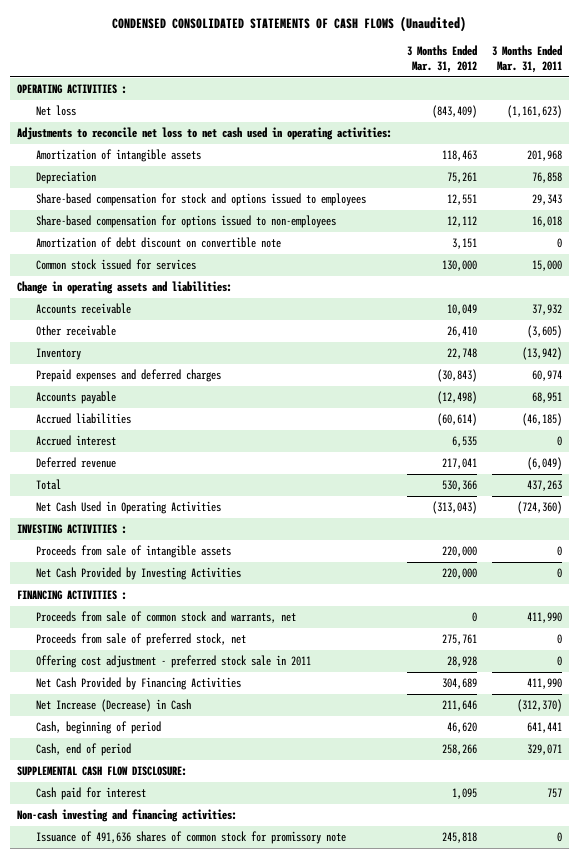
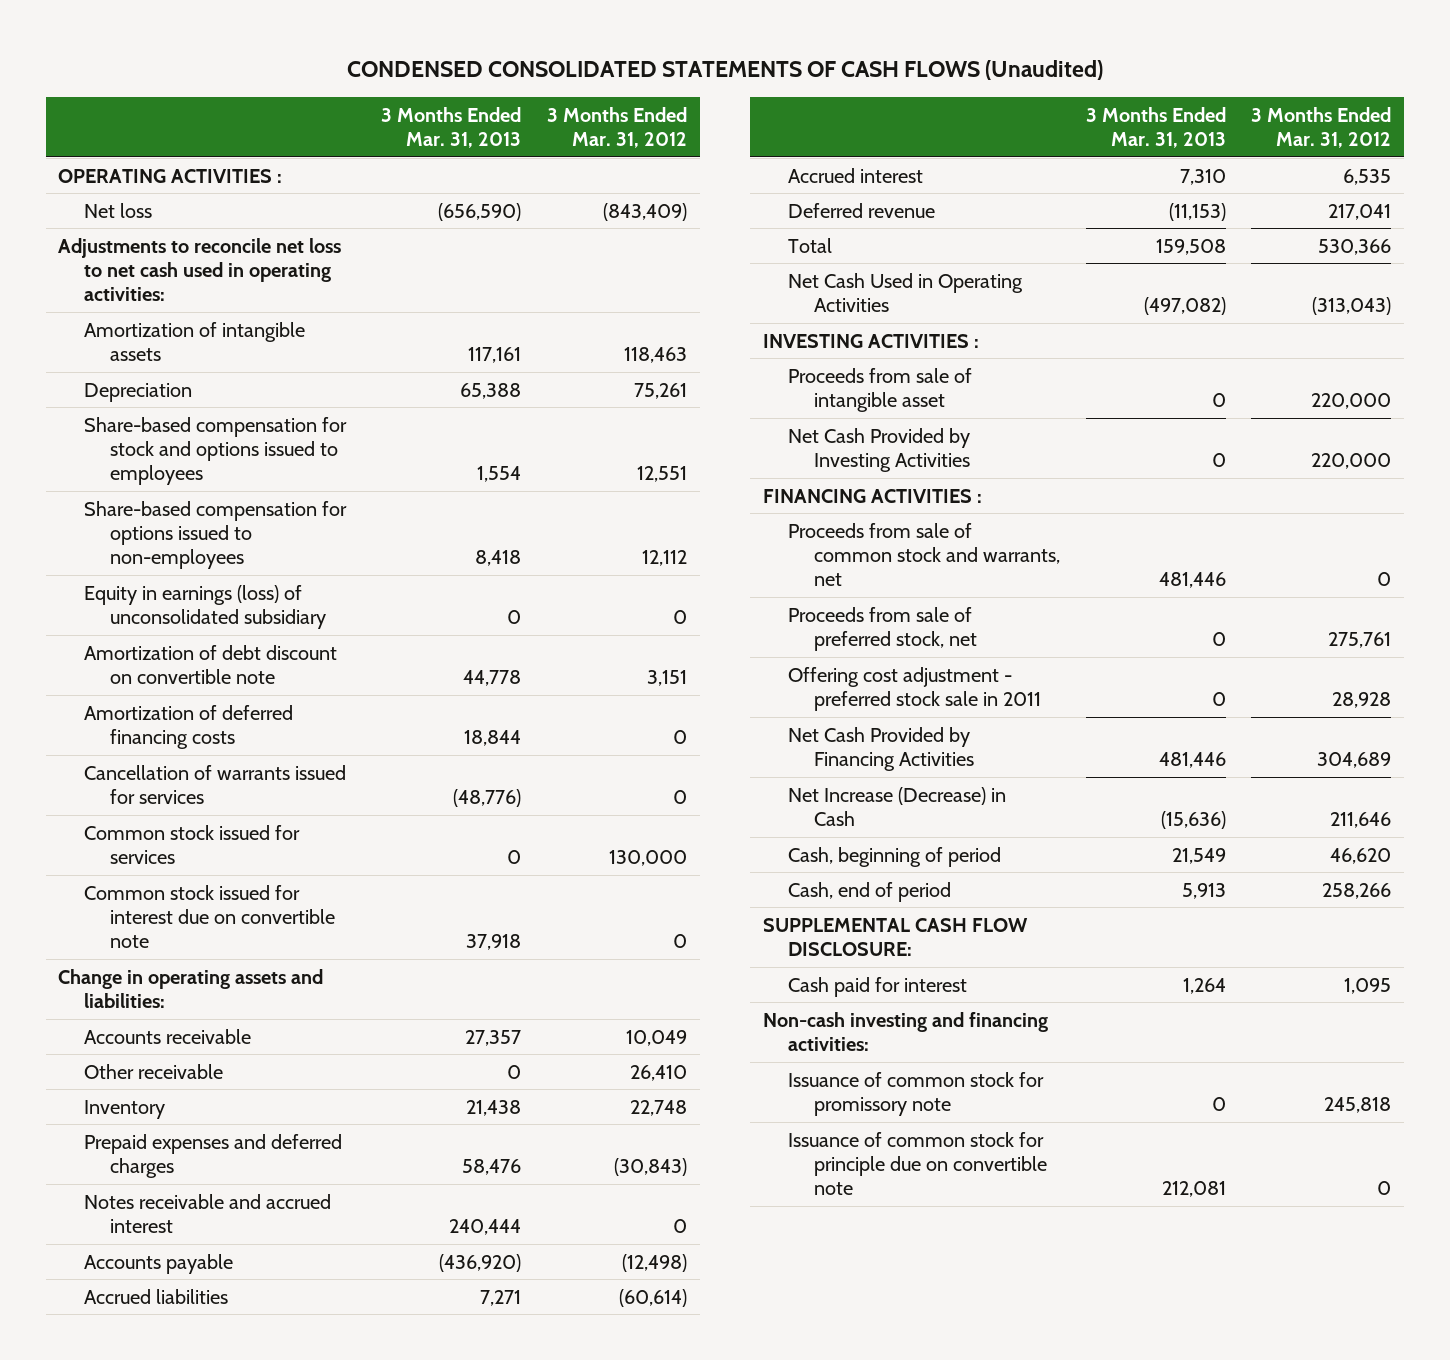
[491,44,562,73] 3 Months Ended Mar. 31, 2011 -> none
none -> [381,106,522,148] 3 Months Ended Mar. 31, 2013
none -> [84,584,326,630] Equity in earnings (loss) of unconsolidated subsidiary
none -> [84,704,294,750] Amortization of deferred financing costs
none -> [84,764,347,805] Cancellation of warrants issued for services
none -> [84,884,335,949] Common stock issued for interest due on convertible note
none -> [84,1193,332,1234] Notes receivable and accrued interest
[35,544,231,558] Proceeds from sale of intangible assets -> [788,367,973,413] Proceeds from sale of intangible asset
[35,830,346,844] Issuance of 491,636 shares of common stock for promissory note -> [788,1071,1045,1117] Issuance of common stock for promissory note
none -> [788,1131,1048,1196] Issuance of common stock for principle due on convertible note

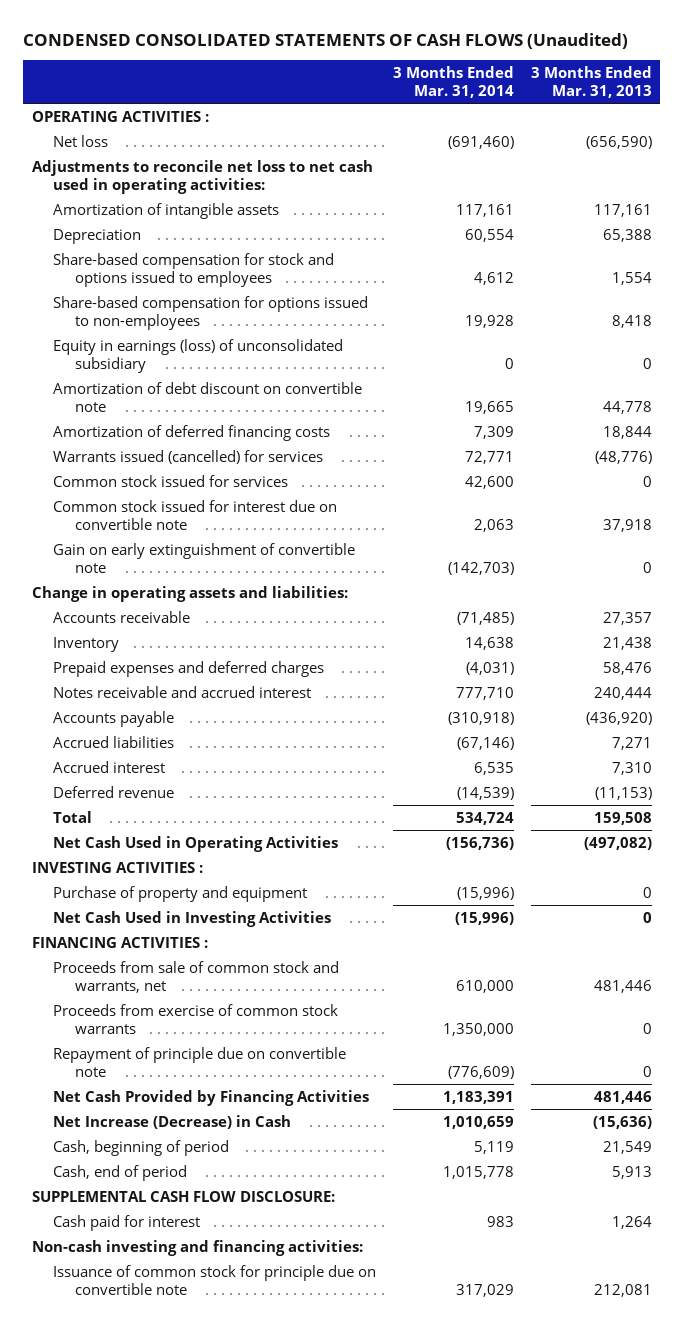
[546,106,687,148] 3 Months Ended Mar. 31, 2012 -> none
none -> [392,66,514,99] 3 Months Ended Mar. 31, 2014
[84,764,347,805] Cancellation of warrants issued for services -> [53,449,324,464] Warrants issued (cancelled) for services
none -> [53,542,356,573] Gain on early extinguishment of convertible note
[84,1063,224,1079] Other receivable -> none
[788,367,973,413] Proceeds from sale of intangible asset -> none
none -> [53,885,308,902] Purchase of property and equipment
[788,427,971,473] Net Cash Provided by Investing Activities -> [53,910,332,927] Net Cash Used in Investing Activities
[788,606,978,652] Proceeds from sale of preferred stock, net -> none
[788,666,1042,712] Offering cost adjustment - preferred stock sale in 2011 -> none
none -> [53,1003,339,1034] Proceeds from exercise of common stock warrants
none -> [53,1046,347,1077] Repayment of principle due on convertible note
[788,1071,1045,1117] Issuance of common stock for promissory note -> none

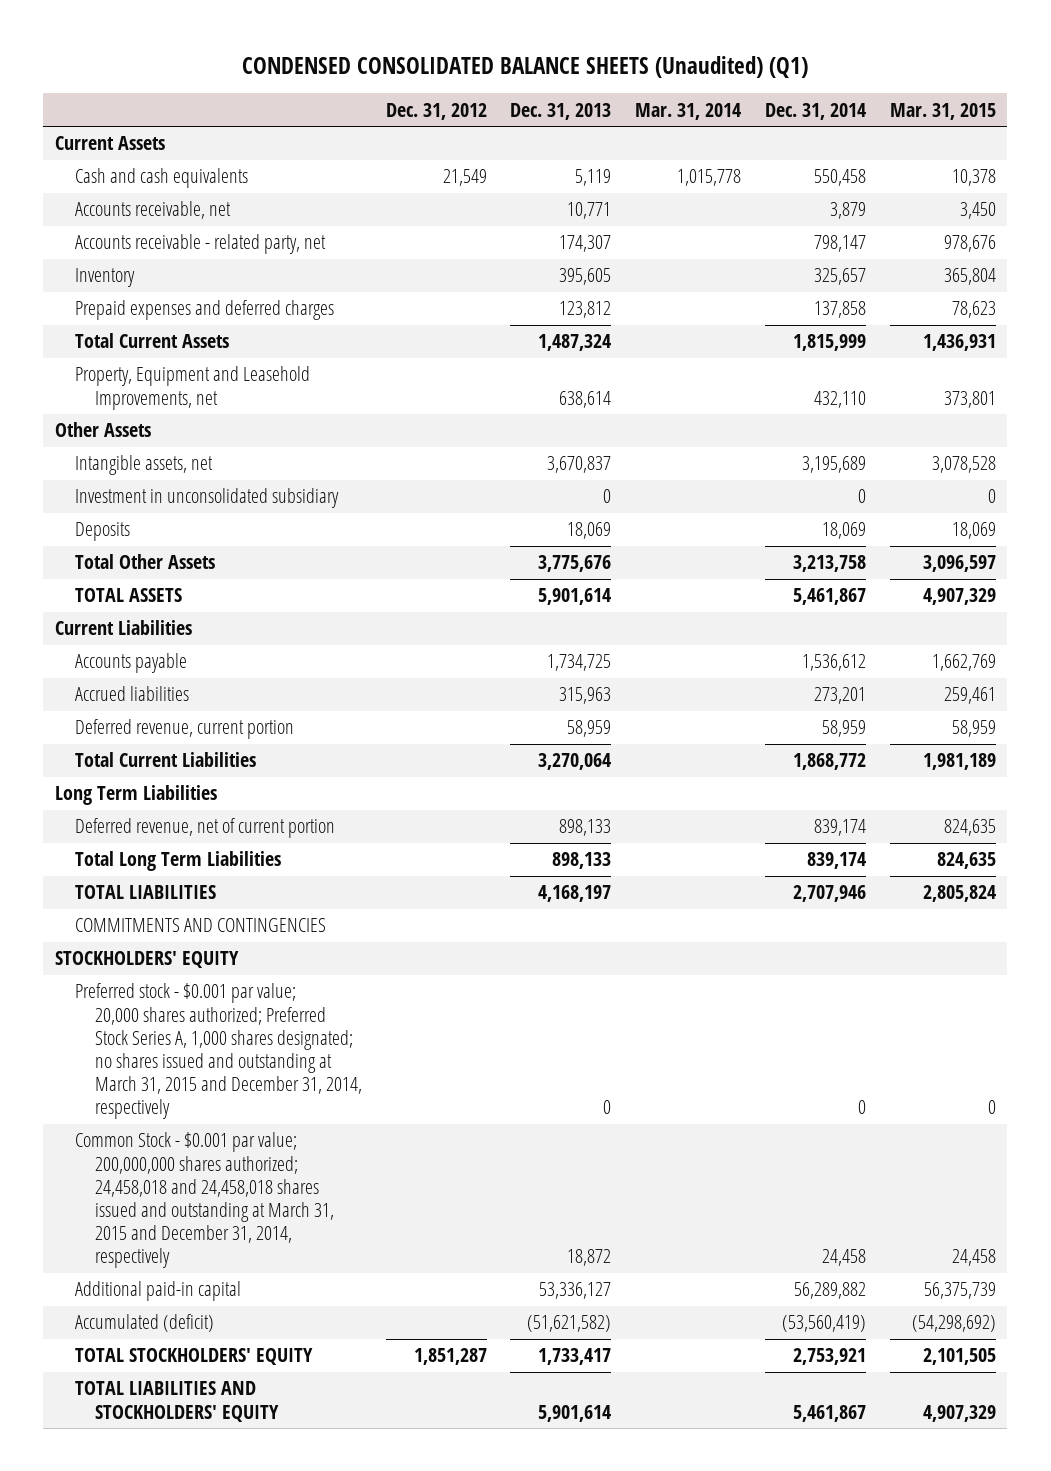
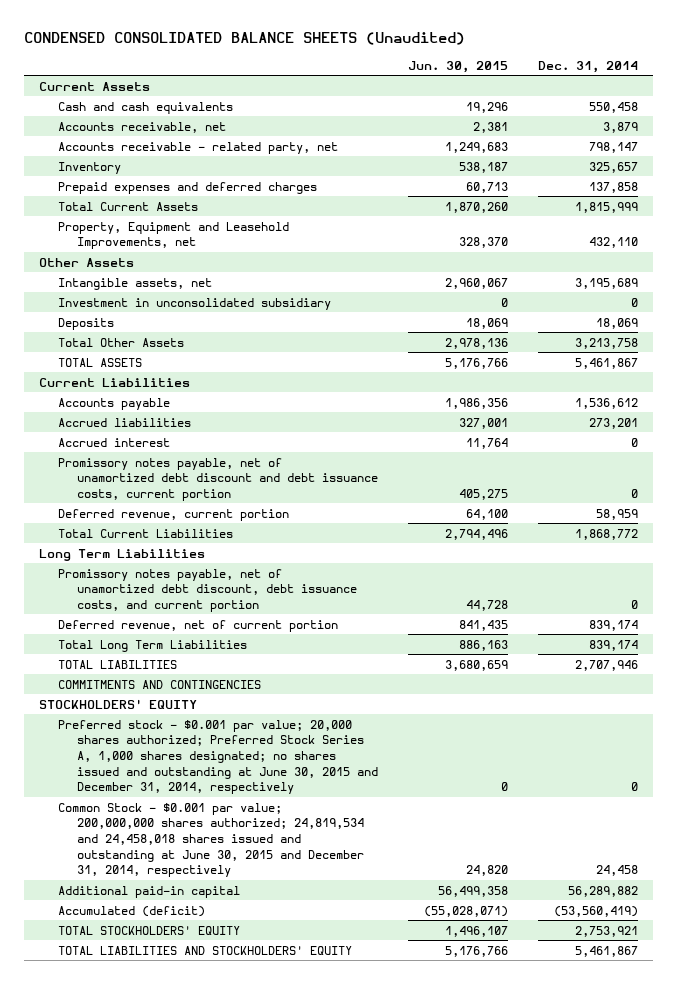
[242,55,809,78] CONDENSED CONSOLIDATED BALANCE SHEETS (Unaudited) (Q1) -> [24,32,466,46] CONDENSED CONSOLIDATED BALANCE SHEETS (Unaudited)
[385,102,487,120] Dec. 31, 2012 -> none
[510,102,612,120] Dec. 31, 2013 -> none
[635,102,742,120] Mar. 31, 2014 -> none
[889,102,996,120] Mar. 31, 2015 -> none
none -> [407,60,508,73] Jun. 30, 2015
none -> [58,437,171,447] Accrued interest
none -> [58,457,378,502] Promissory notes payable, net of unamortized debt discount and debt issuance costs, current portion
none -> [58,568,357,613] Promissory notes payable, net of unamortized debt discount, debt issuance costs, and current portion
[75,983,362,1120] Preferred stock - $0.001 par value; 20,000 shares authorized; Preferred Stock Series A, 1,000 shares designated; no shares issued and outstanding at March 31, 2015 and December 31, 2014, respectively -> [58,719,378,795] Preferred stock - $0.001 par value; 20,000 shares authorized; Preferred Stock Series A, 1,000 shares designated; no shares issued and outstanding at June 30, 2015 and December 31, 2014, respectively
[75,1132,334,1269] Common Stock - $0.001 par value; 200,000,000 shares authorized; 24,458,018 and 24,458,018 shares issued and outstanding at March 31, 2015 and December 31, 2014, respectively -> [58,802,364,878] Common Stock - $0.001 par value; 200,000,000 shares authorized; 24,819,534 and 24,458,018 shares issued and outstanding at June 30, 2015 and December 31, 2014, respectively

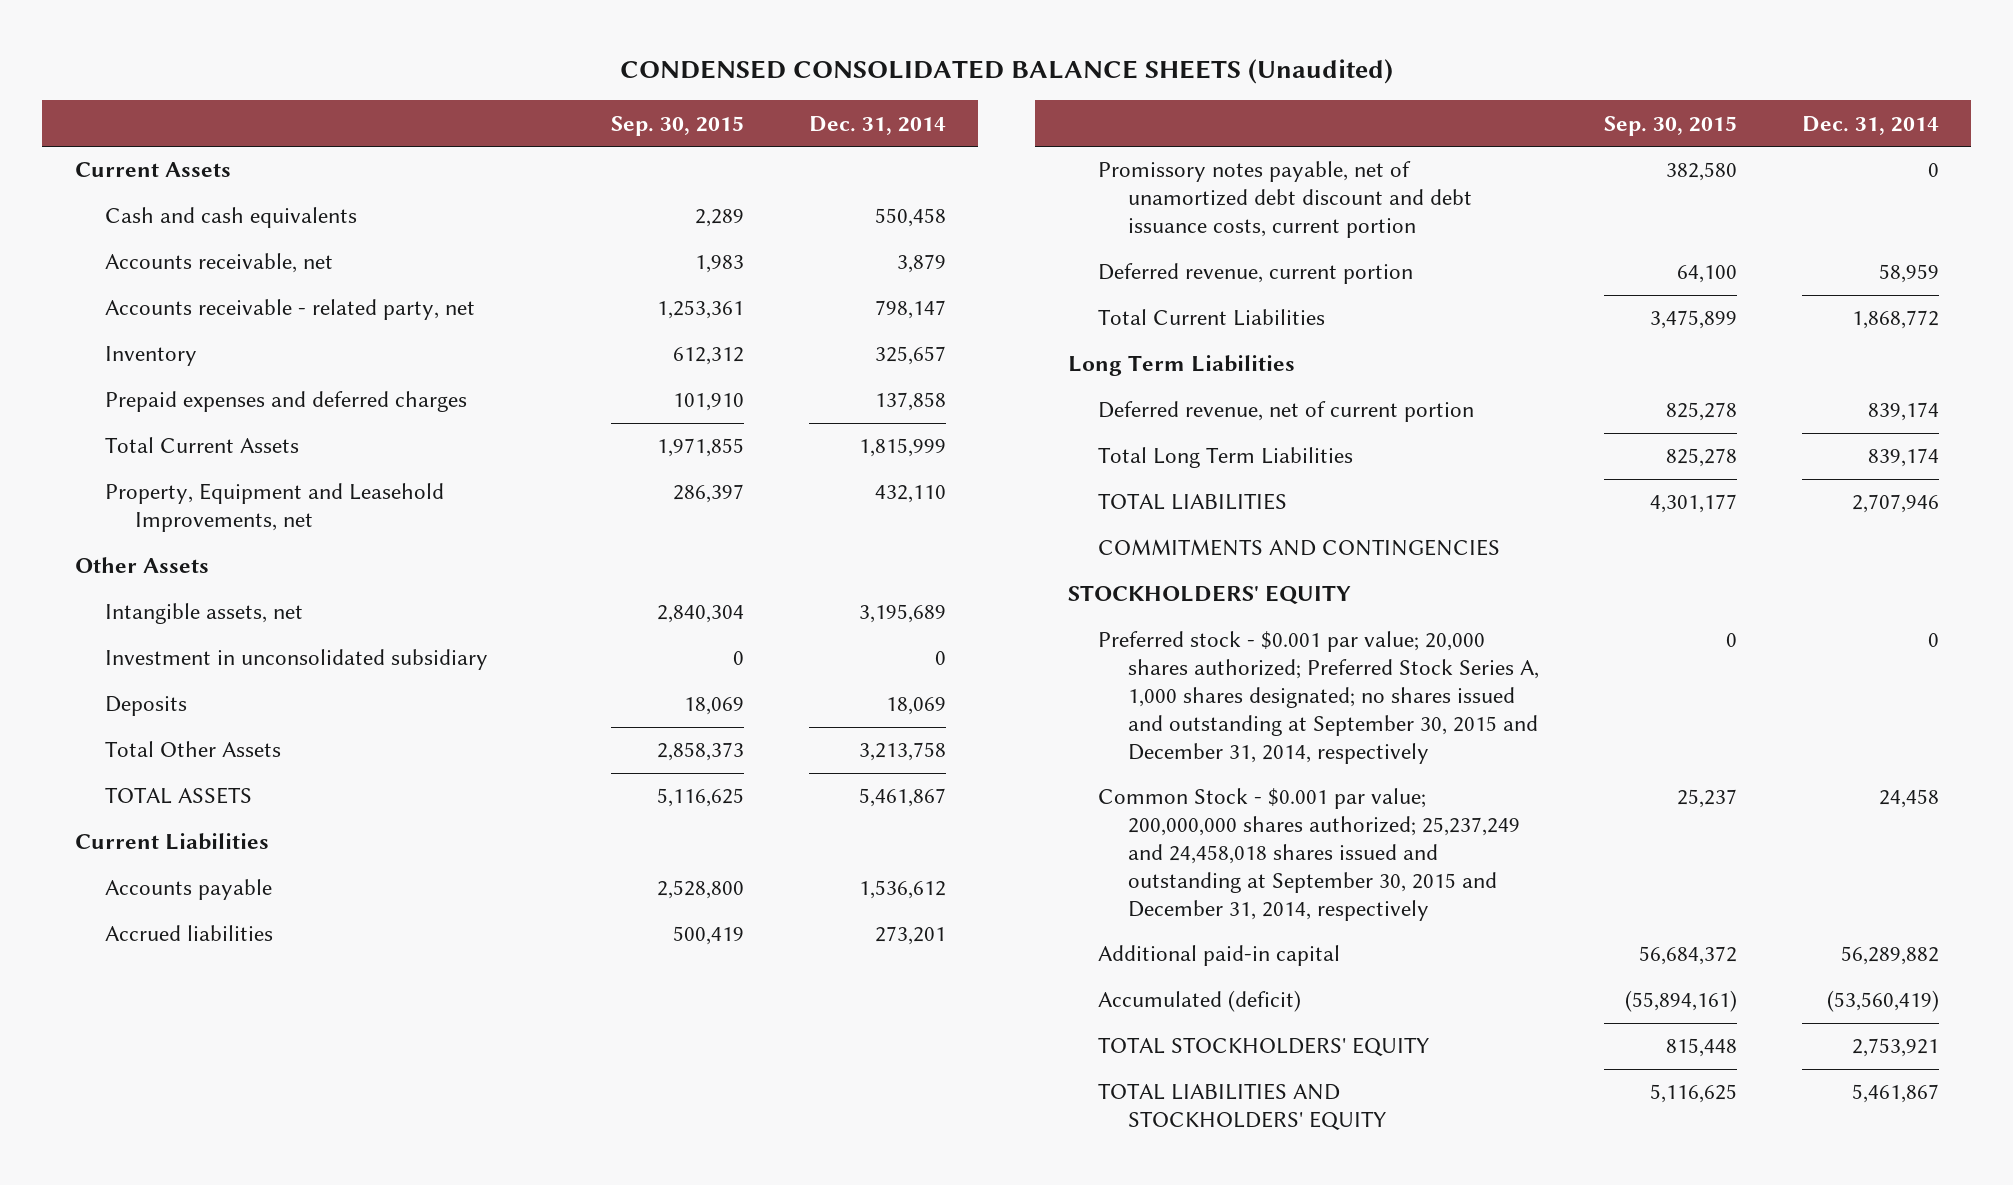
[407,60,508,73] Jun. 30, 2015 -> none
none -> [611,115,745,136] Sep. 30, 2015
[58,437,171,447] Accrued interest -> none
[58,568,357,613] Promissory notes payable, net of unamortized debt discount, debt issuance costs, and current portion -> none
[58,719,378,795] Preferred stock - $0.001 par value; 20,000 shares authorized; Preferred Stock Series A, 1,000 shares designated; no shares issued and outstanding at June 30, 2015 and December 31, 2014, respectively -> [1098,631,1540,764] Preferred stock - $0.001 par value; 20,000 shares authorized; Preferred Stock Series A, 1,000 shares designated; no shares issued and outstanding at September 30, 2015 and December 31, 2014, respectively
[58,802,364,878] Common Stock - $0.001 par value; 200,000,000 shares authorized; 24,819,534 and 24,458,018 shares issued and outstanding at June 30, 2015 and December 31, 2014, respectively -> [1098,788,1521,921] Common Stock - $0.001 par value; 200,000,000 shares authorized; 25,237,249 and 24,458,018 shares issued and outstanding at September 30, 2015 and December 31, 2014, respectively

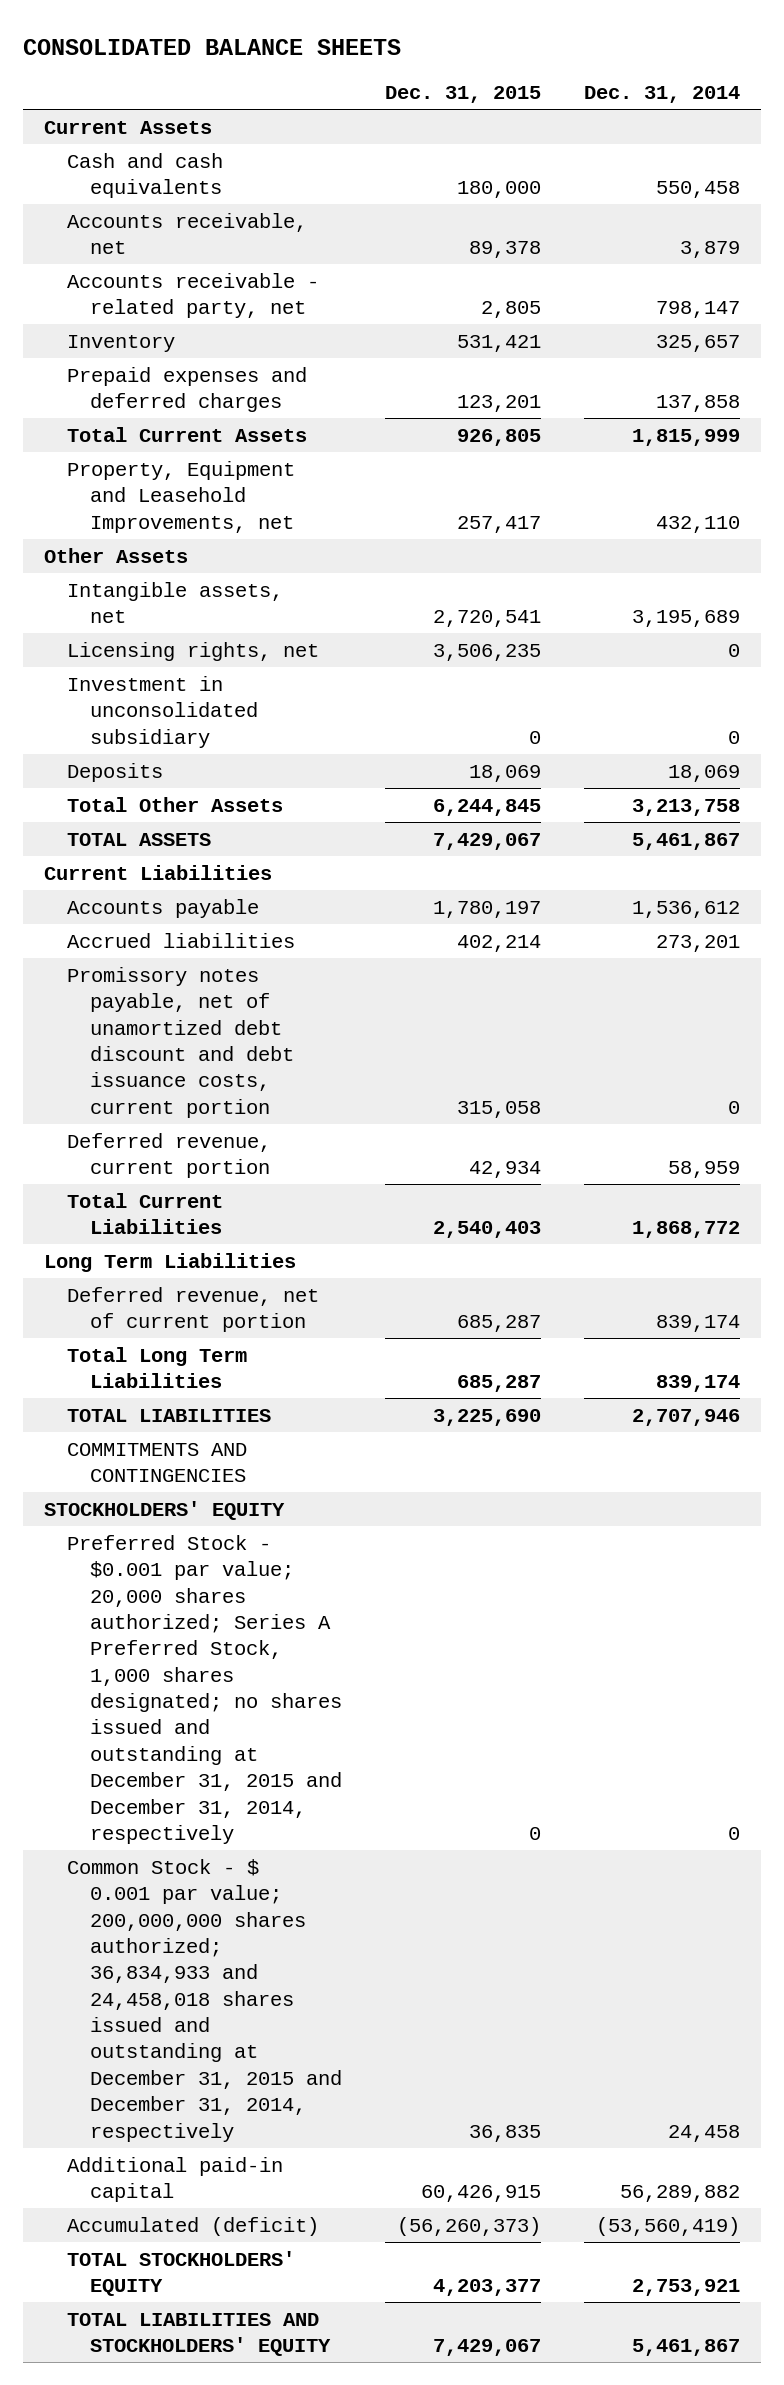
[619,58,1393,84] CONDENSED CONSOLIDATED BALANCE SHEETS (Unaudited) -> [22,38,401,55] CONSOLIDATED BALANCE SHEETS
[611,115,745,136] Sep. 30, 2015 -> none
none -> [384,86,541,104] Dec. 31, 2015
none -> [67,641,320,661] Licensing rights, net
[1098,631,1540,764] Preferred stock - $0.001 par value; 20,000 shares authorized; Preferred Stock Series A, 1,000 shares designated; no shares issued and outstanding at September 30, 2015 and December 31, 2014, respectively -> [67,1534,343,1845] Preferred Stock - $0.001 par value; 20,000 shares authorized; Series A Preferred Stock, 1,000 shares designated; no shares issued and outstanding at December 31, 2015 and December 31, 2014, respectively
[1098,788,1521,921] Common Stock - $0.001 par value; 200,000,000 shares authorized; 25,237,249 and 24,458,018 shares issued and outstanding at September 30, 2015 and December 31, 2014, respectively -> [67,1858,343,2142] Common Stock - $ 0.001 par value; 200,000,000 shares authorized; 36,834,933 and 24,458,018 shares issued and outstanding at December 31, 2015 and December 31, 2014, respectively

